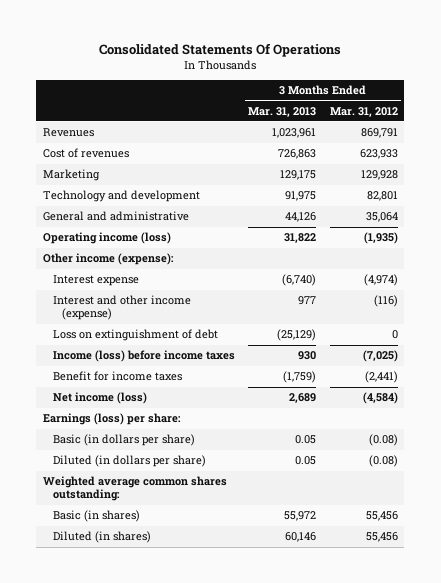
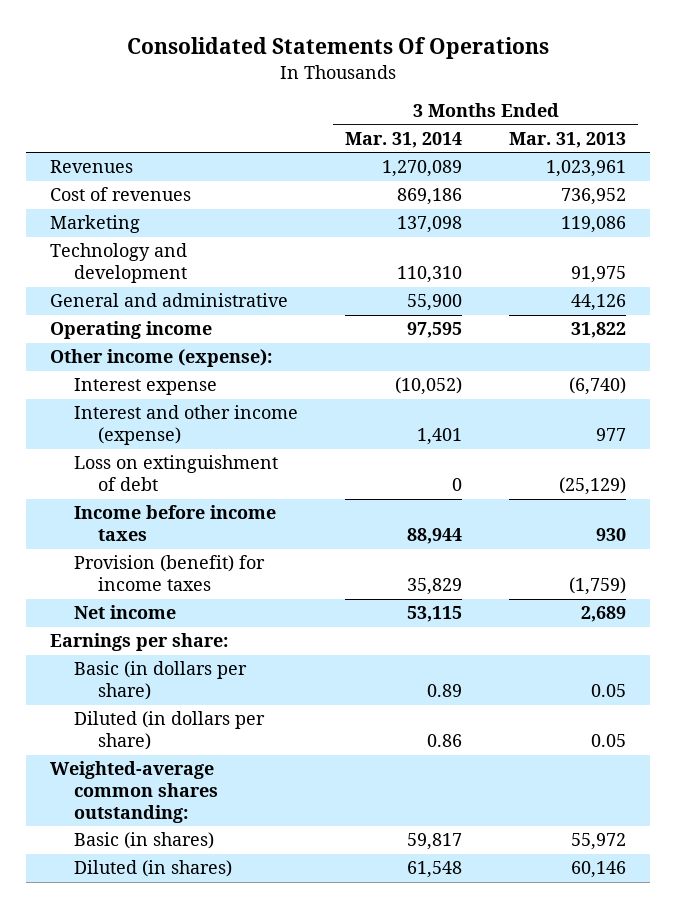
[329,106,398,117] Mar. 31, 2012 -> none
none -> [345,132,463,149] Mar. 31, 2014
[278,149,317,160] 726,863 -> [561,188,627,206] 736,952
[280,170,317,181] 129,175 -> [561,216,627,234] 119,086
[43,232,172,245] Operating income (loss) -> [50,321,213,340] Operating income
[52,350,235,363] Income (loss) before income taxes -> [73,505,276,542] Income before income taxes
[52,371,182,382] Benefit for income taxes -> [73,555,265,592] Provision (benefit) for income taxes
[52,392,147,405] Net income (loss) -> [73,605,176,620] Net income
[43,413,182,426] Earnings (loss) per share: -> [50,633,229,652] Earnings per share:
[43,476,228,502] Weighted average common shares outstanding: -> [50,761,218,824] Weighted-average common shares outstanding:

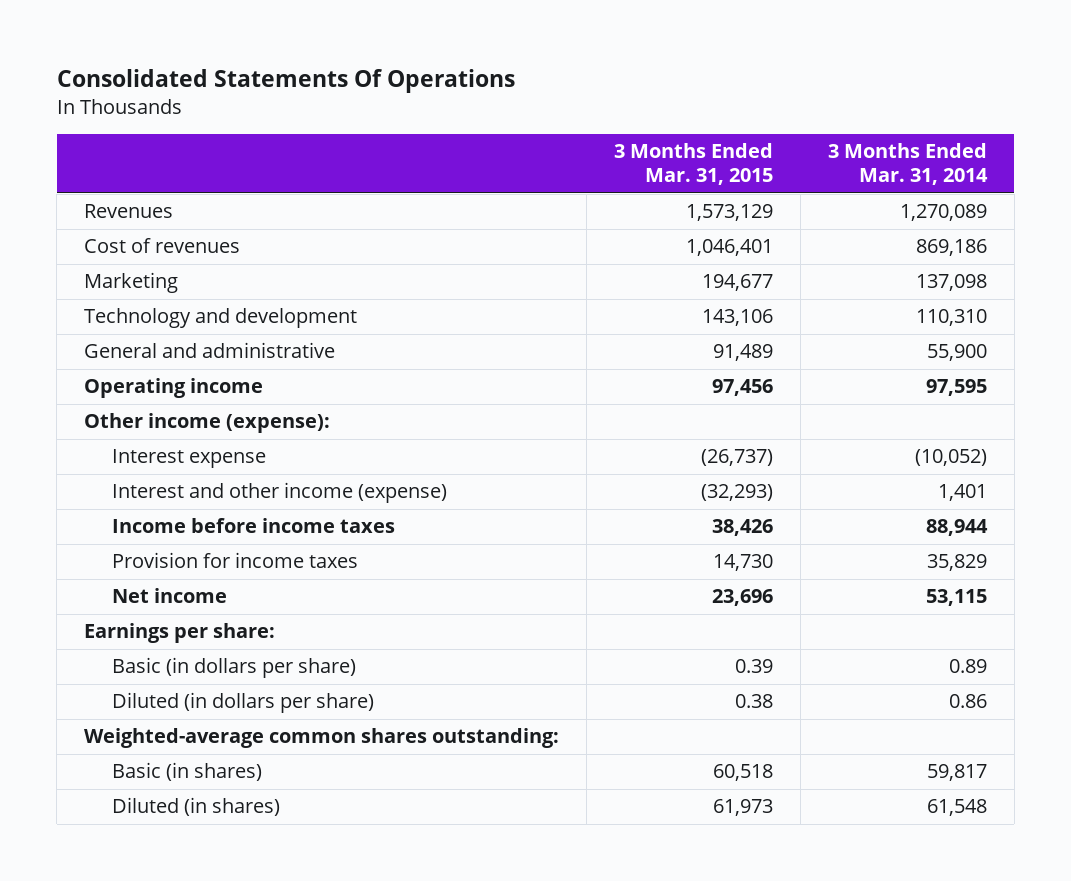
[509,132,627,149] Mar. 31, 2013 -> none
none -> [613,142,773,186] 3 Months Ended Mar. 31, 2015
[73,455,278,492] Loss on extinguishment of debt -> none
[73,555,265,592] Provision (benefit) for income taxes -> [111,552,358,569] Provision for income taxes

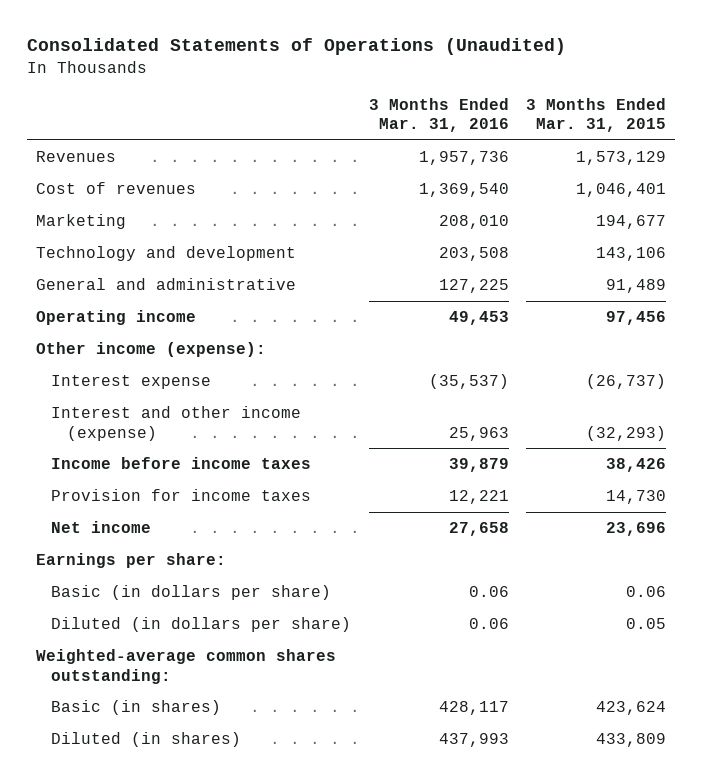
[56,69,515,94] Consolidated Statements Of Operations -> [26,38,566,56] Consolidated Statements of Operations (Unaudited)
[827,142,988,186] 3 Months Ended Mar. 31, 2014 -> none
none -> [368,97,509,133] 3 Months Ended Mar. 31, 2016
[734,659,773,674] 0.39 -> [626,586,667,598] 0.06
[734,694,773,709] 0.38 -> [626,618,667,630] 0.05
[712,764,773,782] 60,518 -> [596,701,667,716] 423,624
[712,799,773,817] 61,973 -> [596,733,667,748] 433,809

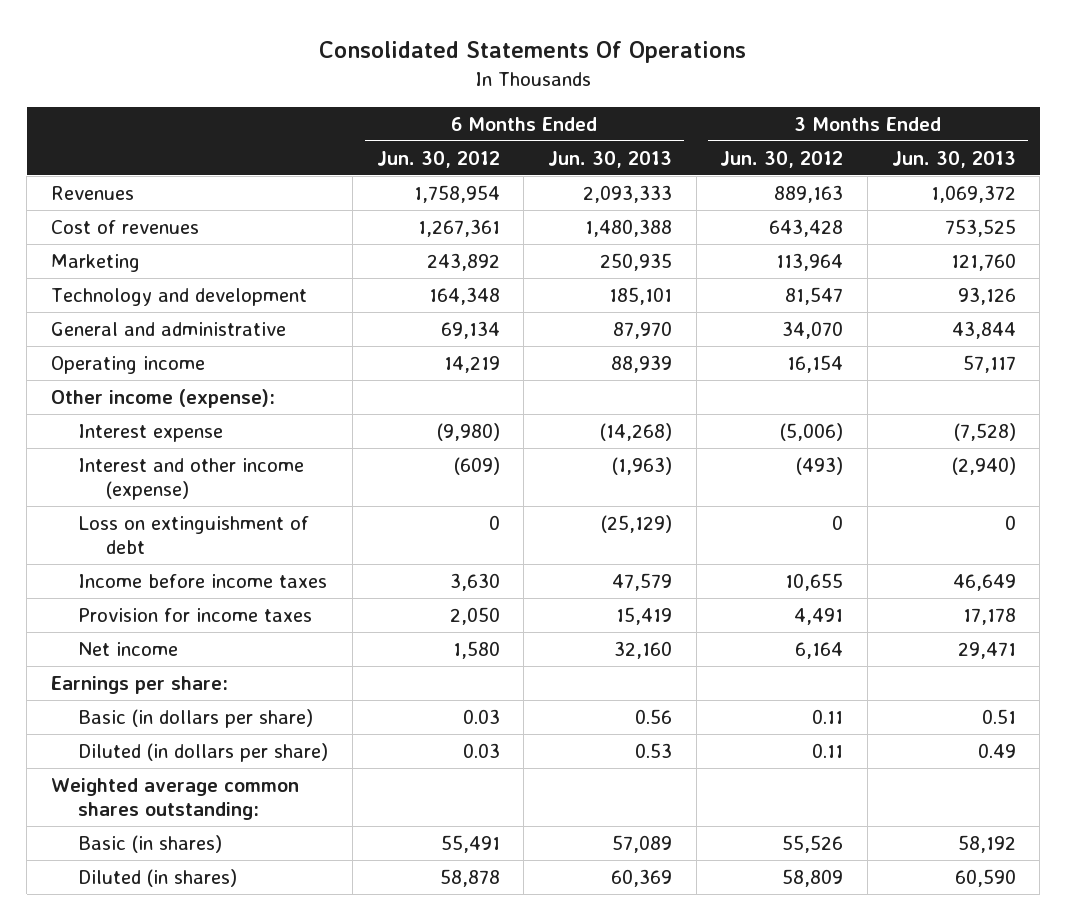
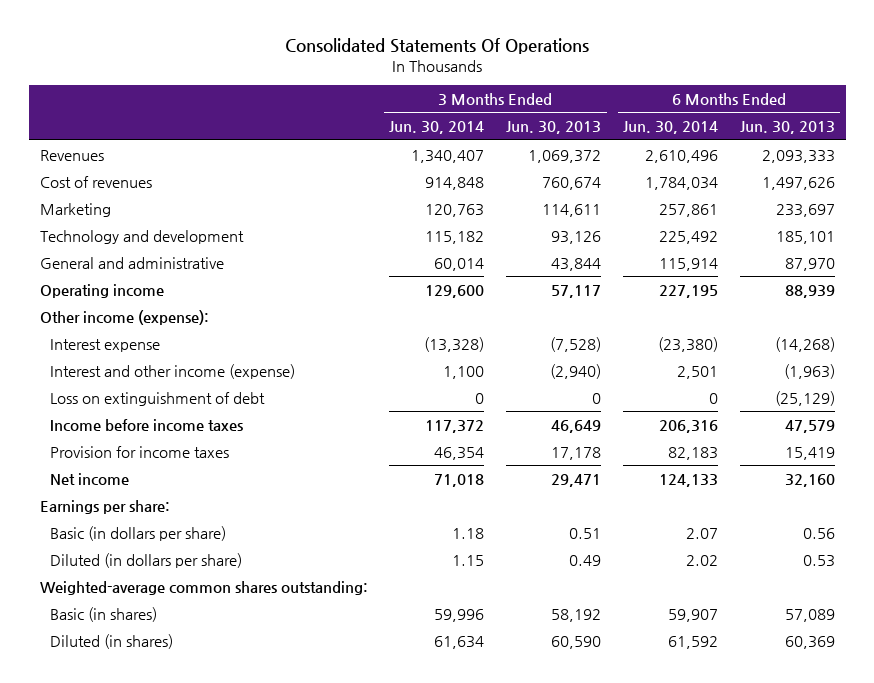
[376,150,500,168] Jun. 30, 2012 -> none
[720,150,844,168] Jun. 30, 2012 -> none
none -> [389,120,485,134] Jun. 30, 2014
none -> [622,120,718,134] Jun. 30, 2014
[585,218,673,237] 1,480,388 -> [761,176,835,190] 1,497,626
[944,218,1016,237] 753,525 -> [542,176,602,190] 760,674
[600,252,673,271] 250,935 -> [775,203,835,217] 233,697
[950,252,1016,271] 121,760 -> [542,203,602,217] 114,611
[50,777,299,820] Weighted average common shares outstanding: -> [39,580,368,595] Weighted-average common shares outstanding:

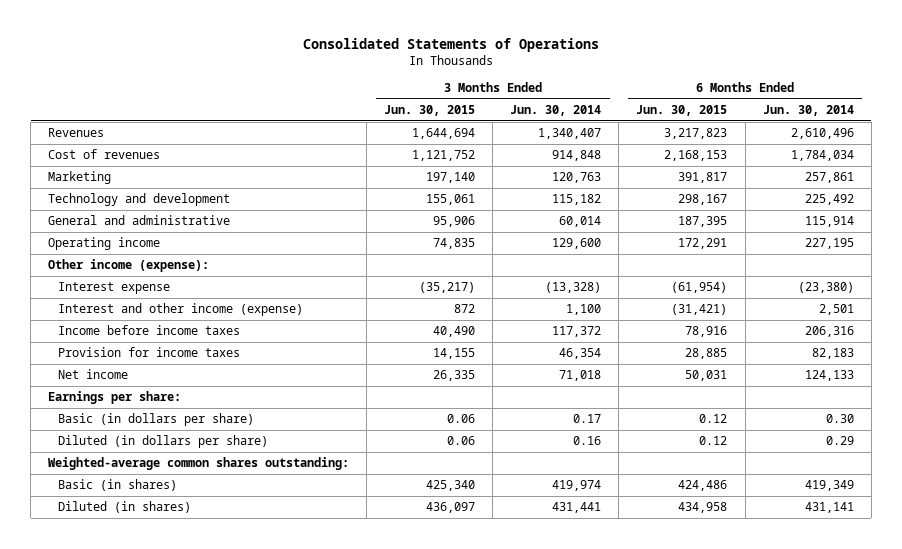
[285,38,590,55] Consolidated Statements Of Operations -> [302,38,599,53] Consolidated Statements of Operations
[506,120,602,134] Jun. 30, 2013 -> none
[739,120,835,134] Jun. 30, 2013 -> none
none -> [384,105,476,117] Jun. 30, 2015
none -> [636,105,728,117] Jun. 30, 2015
[50,391,266,406] Loss on extinguishment of debt -> none
[452,527,485,539] 1.18 -> [573,414,602,424] 0.17
[685,527,718,539] 2.07 -> [825,414,854,424] 0.30
[452,554,485,566] 1.15 -> [573,436,602,446] 0.16
[685,554,718,566] 2.02 -> [825,436,854,446] 0.29
[434,608,485,622] 59,996 -> [552,480,602,492] 419,974
[667,608,718,622] 59,907 -> [804,480,854,492] 419,349
[434,635,485,649] 61,634 -> [552,502,602,514] 431,441
[667,635,718,649] 61,592 -> [804,502,854,514] 431,141

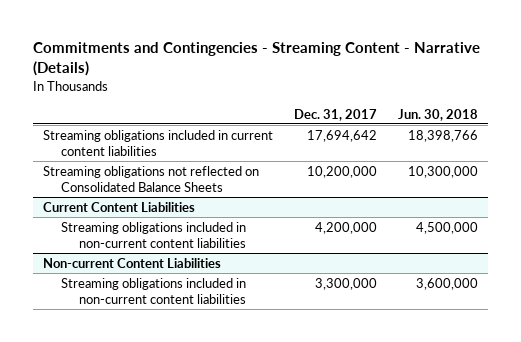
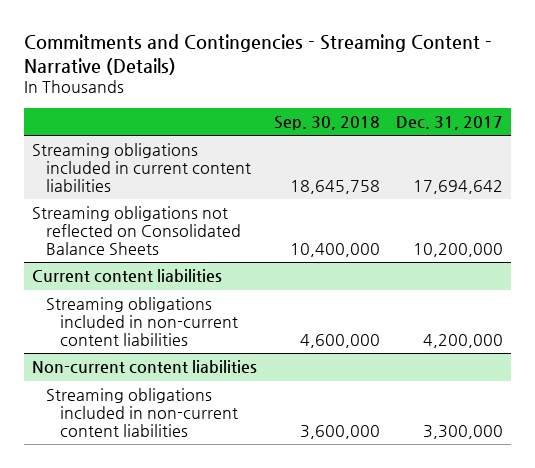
[397,108,478,121] Jun. 30, 2018 -> none
none -> [273,115,380,130] Sep. 30, 2018
[42,201,195,212] Current Content Liabilities -> [32,269,223,284] Current content liabilities
[42,257,221,268] Non-current Content Liabilities -> [32,360,258,375] Non-current content liabilities

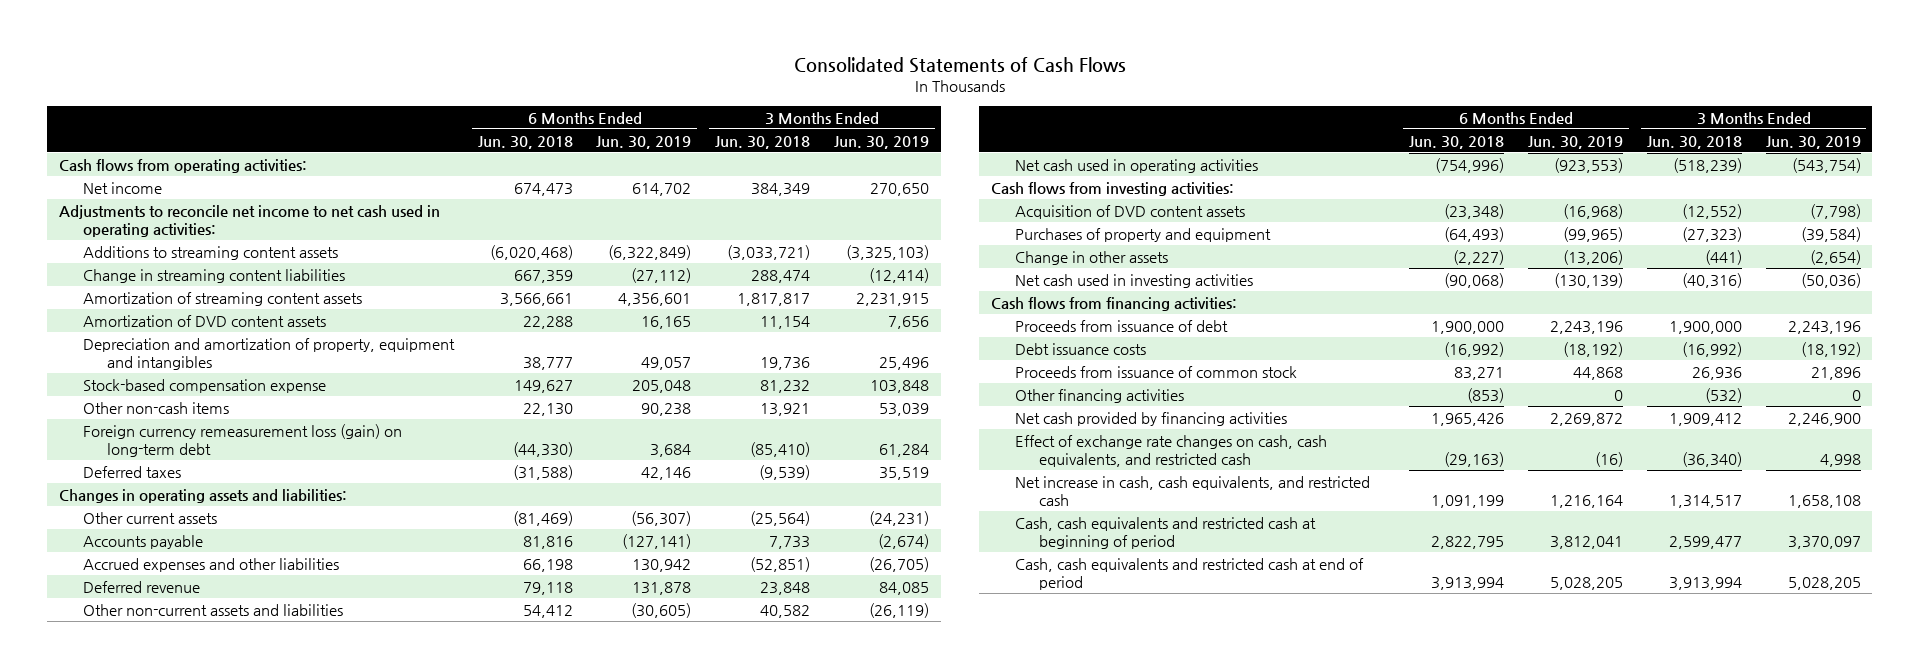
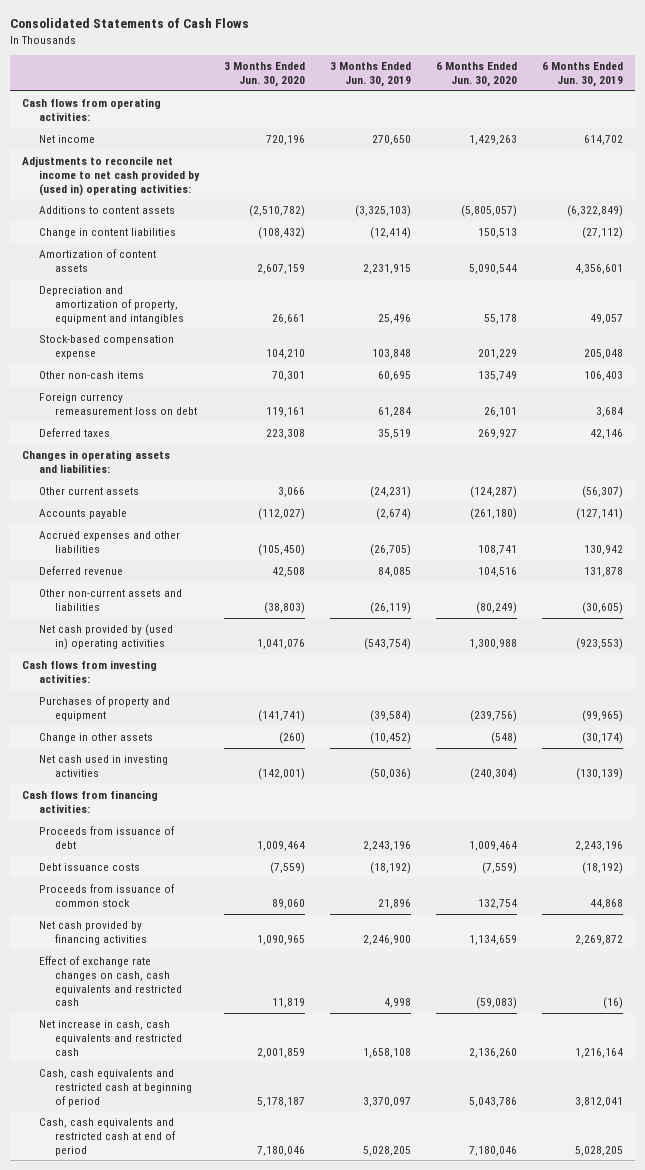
[477,135,573,149] Jun. 30, 2018 -> none
[715,135,811,149] Jun. 30, 2018 -> none
none -> [223,62,305,88] 3 Months Ended Jun. 30, 2020
none -> [435,62,517,88] 6 Months Ended Jun. 30, 2020
[82,314,326,327] Amortization of DVD content assets -> none
[58,204,440,237] Adjustments to reconcile net income to net cash used in operating activities: -> [22,156,200,196] Adjustments to reconcile net income to net cash provided by (used in) operating activities:
[82,245,338,260] Additions to streaming content assets -> [38,206,175,215] Additions to content assets
[82,268,345,283] Change in streaming content liabilities -> [38,228,176,239] Change in content liabilities
[82,291,362,306] Amortization of streaming content assets -> [38,249,156,272] Amortization of content assets
[641,402,692,416] 90,238 -> [583,371,623,382] 106,403
[878,402,929,416] 53,039 -> [377,371,411,382] 60,695
[82,423,402,457] Foreign currency remeasurement loss (gain) on long-term debt -> [38,393,197,415] Foreign currency remeasurement loss on debt
[1014,158,1258,173] Net cash used in operating activities -> [38,624,173,650] Net cash provided by (used in) operating activities
[1014,204,1245,219] Acquisition of DVD content assets -> none
[1563,249,1624,265] (13,206) -> [581,732,623,745] (30,174)
[1809,249,1861,265] (2,654) -> [369,732,411,745] (10,452)
[1014,388,1184,403] Other financing activities -> none
[1014,434,1327,467] Effect of exchange rate changes on cash, cash equivalents, and restricted cash -> [38,956,182,1007] Effect of exchange rate changes on cash, cash equivalents and restricted cash
[1014,475,1370,506] Net increase in cash, cash equivalents, and restricted cash -> [38,1020,182,1056] Net increase in cash, cash equivalents and restricted cash

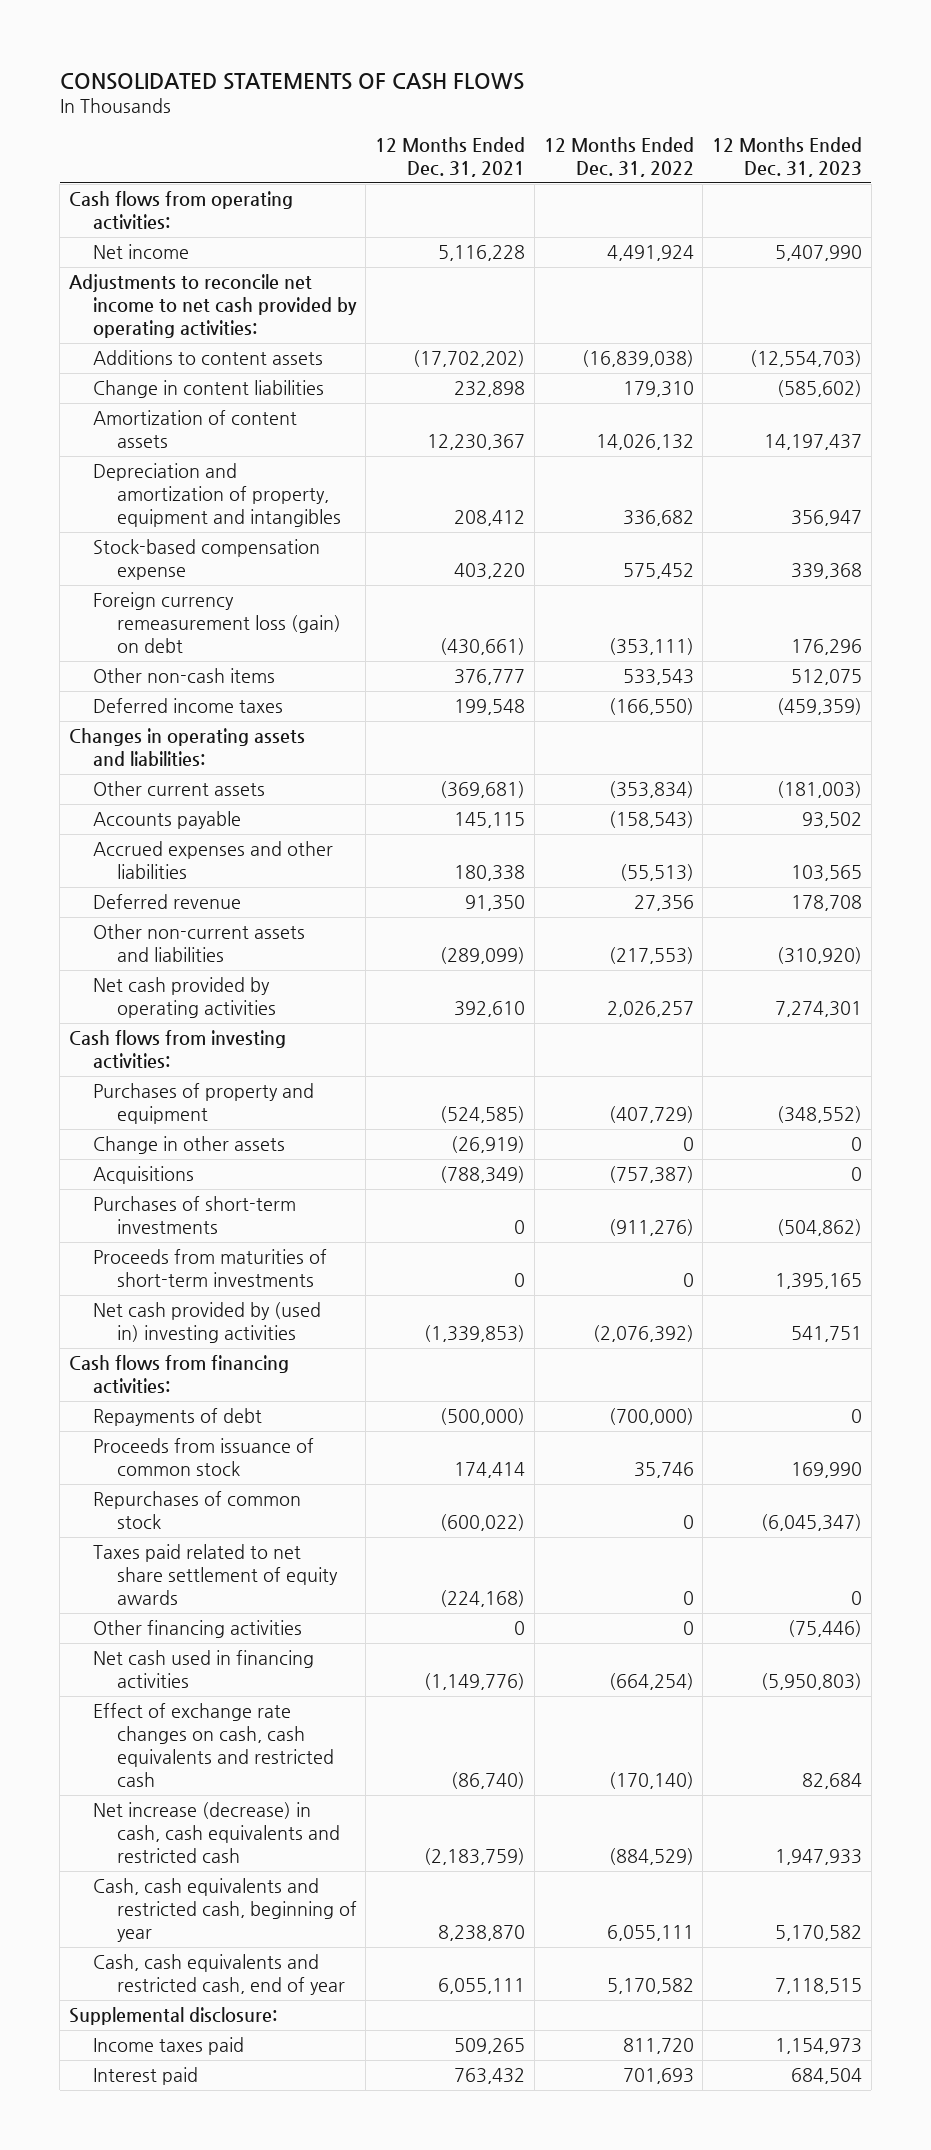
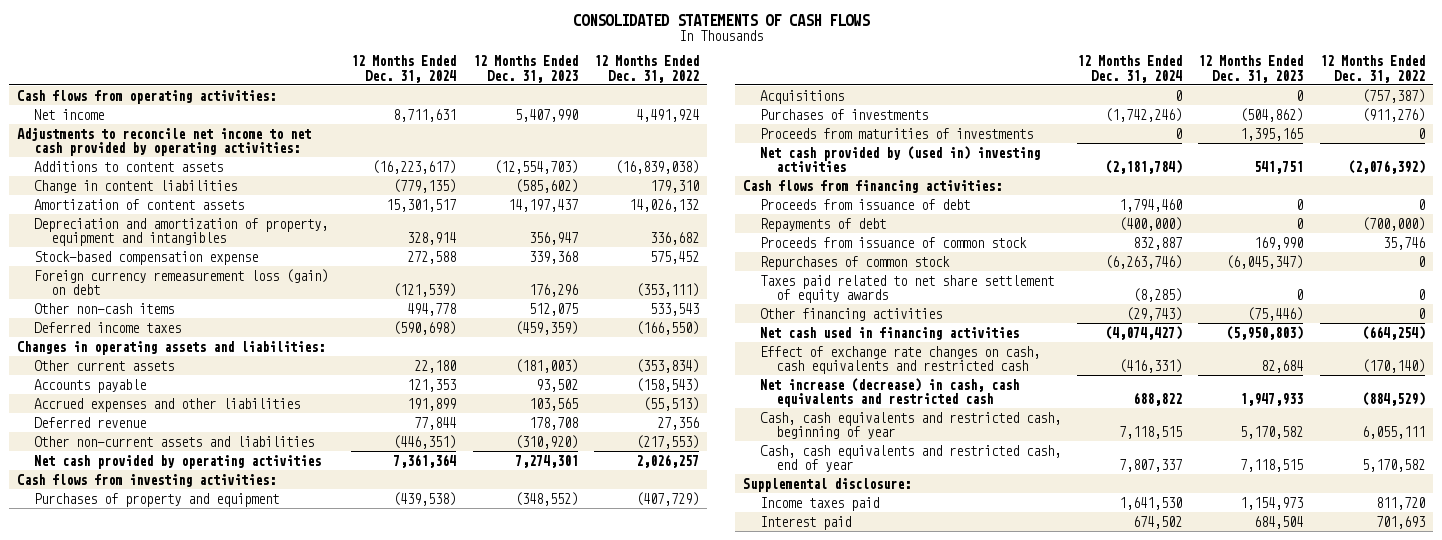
[375,136,526,177] 12 Months Ended Dec. 31, 2021 -> none
none -> [351,55,457,83] 12 Months Ended Dec. 31, 2024
[92,1136,285,1155] Change in other assets -> none
[92,1196,296,1235] Purchases of short-term investments -> [759,108,928,120] Purchases of investments
[92,1249,327,1288] Proceeds from maturities of short-term investments -> [759,127,1033,139] Proceeds from maturities of investments
none -> [759,198,970,210] Proceeds from issuance of debt

